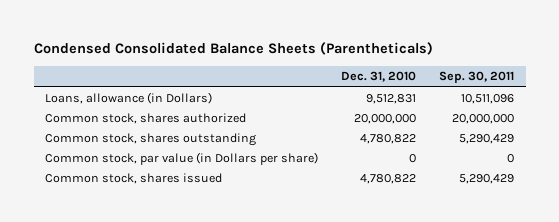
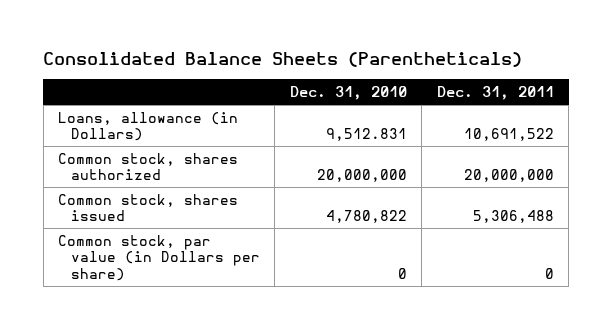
[33,42,433,56] Condensed Consolidated Balance Sheets (Parentheticals) -> [43,52,523,68] Consolidated Balance Sheets (Parentheticals)
[439,71,515,84] Sep. 30, 2011 -> none
none -> [436,86,554,101] Dec. 31, 2011
[366,94,417,105] 9,512,831 -> [325,128,407,142] 9,512.831
[45,133,257,147] Common stock, shares outstanding -> none
[45,152,319,166] Common stock, par value (in Dollars per share) -> [58,234,260,281] Common stock, par value (in Dollars per share)

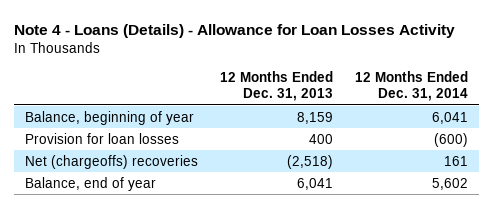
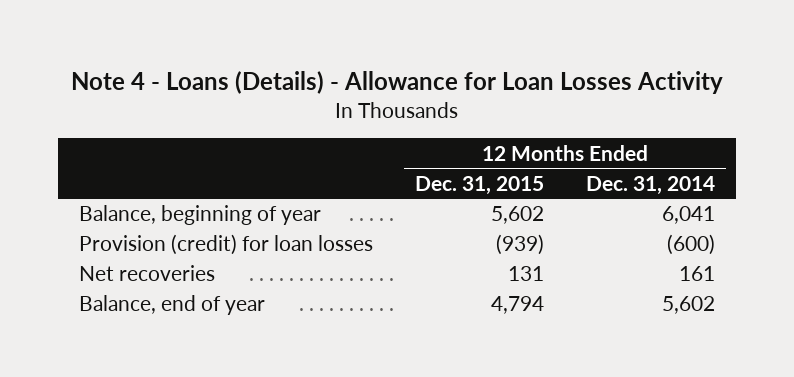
[219,70,333,102] 12 Months Ended Dec. 31, 2013 -> none
none -> [414,175,544,195] Dec. 31, 2015
[24,132,179,144] Provision for loan losses -> [78,234,373,256] Provision (credit) for loan losses
[24,154,198,169] Net (chargeoffs) recoveries -> [78,265,215,282] Net recoveries

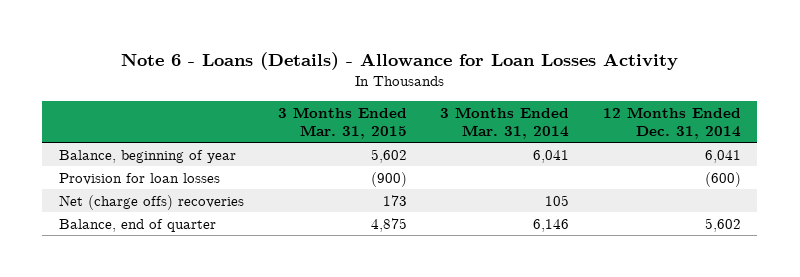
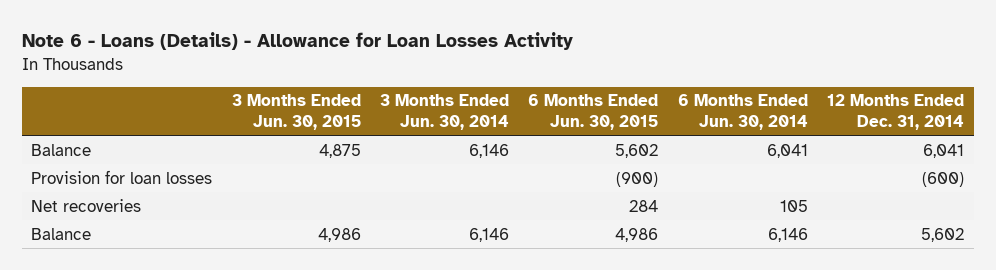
[277,106,407,140] 3 Months Ended Mar. 31, 2015 -> none
[440,106,570,140] 3 Months Ended Mar. 31, 2014 -> none
none -> [231,94,361,131] 3 Months Ended Jun. 30, 2015
none -> [380,94,510,131] 3 Months Ended Jun. 30, 2014
none -> [528,94,659,131] 6 Months Ended Jun. 30, 2015
none -> [677,94,808,131] 6 Months Ended Jun. 30, 2014
[59,149,237,163] Balance, beginning of year -> [31,143,92,156] Balance
[59,194,245,210] Net (charge offs) recoveries -> [31,198,142,212] Net recoveries
[59,218,217,232] Balance, end of quarter -> [31,227,92,240] Balance

